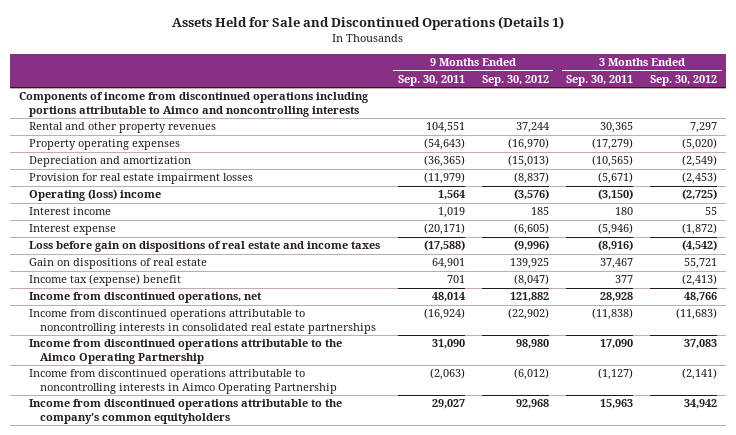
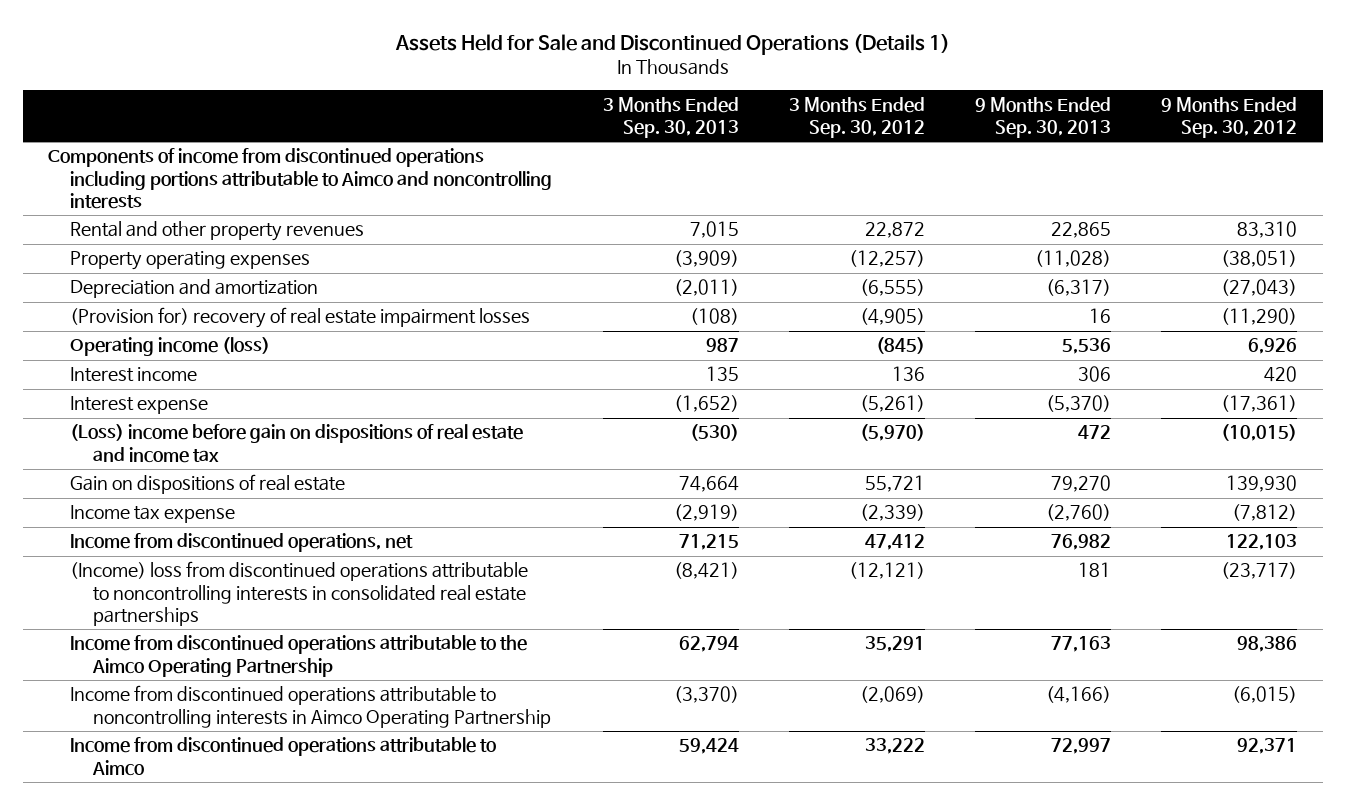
[397,74,465,86] Sep. 30, 2011 -> none
[566,74,634,86] Sep. 30, 2011 -> none
none -> [602,96,739,139] 3 Months Ended Sep. 30, 2013
none -> [975,96,1112,139] 9 Months Ended Sep. 30, 2013
[515,122,549,134] 37,244 -> [1237,221,1298,239] 83,310
[690,122,718,134] 7,297 -> [864,222,925,239] 22,872
[507,138,549,151] (16,970) -> [1221,250,1298,268] (38,051)
[682,138,718,151] (5,020) -> [848,250,925,268] (12,257)
[507,155,549,168] (15,013) -> [1221,279,1298,297] (27,043)
[682,155,718,168] (2,549) -> [859,279,925,297] (6,555)
[29,173,254,185] Provision for real estate impairment losses -> [70,307,531,329] (Provision for) recovery of real estate impairment losses
[513,172,549,185] (8,837) -> [1221,308,1298,326] (11,290)
[682,172,718,185] (2,453) -> [859,308,925,326] (4,905)
[29,189,162,202] Operating (loss) income -> [70,337,271,357] Operating income (loss)
[513,189,549,201] (3,576) -> [1248,338,1298,355] 6,926
[682,189,718,201] (2,725) -> [875,337,925,355] (845)
[530,207,549,216] 185 -> [1264,366,1298,383] 420
[705,207,718,216] 55 -> [891,366,925,382] 136
[513,223,549,236] (6,605) -> [1221,395,1298,413] (17,361)
[682,223,718,236] (1,872) -> [859,395,925,413] (5,261)
[29,241,381,253] Loss before gain on dispositions of real estate and income taxes -> [70,424,524,463] (Loss) income before gain on dispositions of real estate and income tax
[513,240,549,252] (9,996) -> [1221,424,1298,442] (10,015)
[682,240,718,252] (4,542) -> [859,424,925,442] (5,970)
[509,258,549,270] 139,925 -> [1226,475,1298,493] 139,930
[29,274,182,287] Income tax (expense) benefit -> [70,505,236,524] Income tax expense
[513,274,549,287] (8,047) -> [1232,504,1298,522] (7,812)
[682,274,718,287] (2,413) -> [859,504,925,522] (2,339)
[509,292,549,303] 121,882 -> [1226,534,1298,551] 122,103
[684,292,718,303] 48,766 -> [864,534,925,551] 47,412
[29,309,377,334] Income from discontinued operations attributable to noncontrolling interests in consolidated real estate partnerships -> [70,561,529,627] (Income) loss from discontinued operations attributable to noncontrolling interests in consolidated real estate partnerships
[507,308,549,321] (22,902) -> [1221,562,1298,580] (23,717)
[676,308,718,321] (11,683) -> [848,562,925,580] (12,121)
[515,339,549,350] 98,980 -> [1237,636,1298,653] 98,386
[684,339,718,350] 37,083 -> [864,636,925,653] 35,291
[513,368,549,381] (6,012) -> [1232,686,1298,704] (6,015)
[682,368,718,381] (2,141) -> [859,686,925,704] (2,069)
[29,399,343,424] Income from discontinued operations attributable to the company's common equityholders -> [70,737,497,776] Income from discontinued operations attributable to Aimco
[515,399,549,410] 92,968 -> [1237,738,1298,755] 92,371
[684,399,718,410] 34,942 -> [864,738,925,755] 33,222

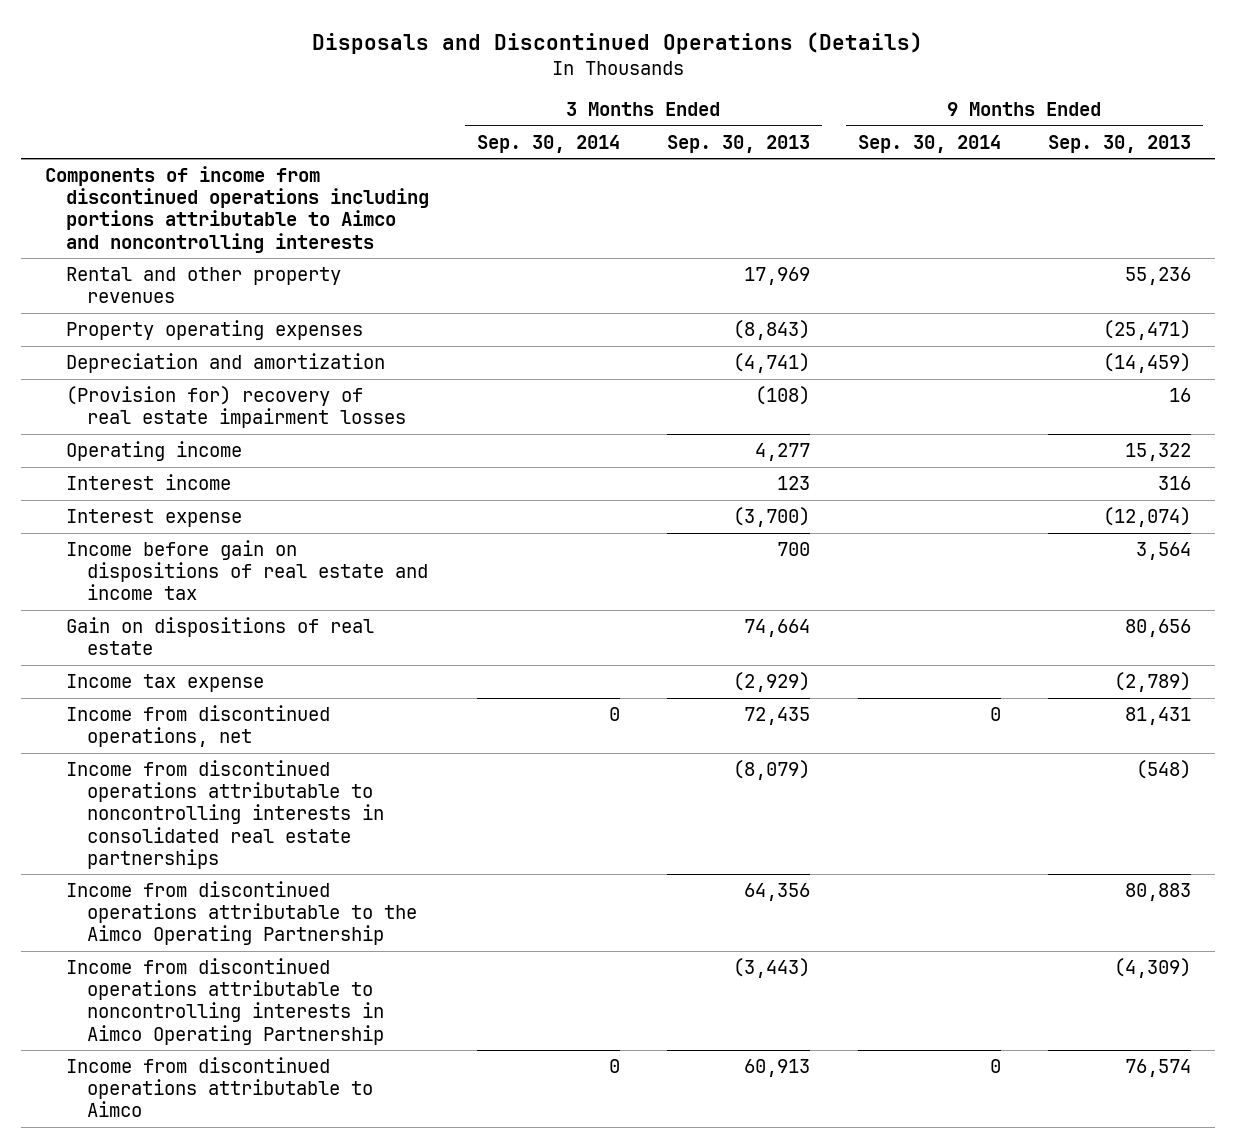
[394,33,950,55] Assets Held for Sale and Discontinued Operations (Details 1) -> [311,31,923,54] Disposals and Discontinued Operations (Details)
[788,96,925,139] 3 Months Ended Sep. 30, 2012 -> none
[1161,96,1298,139] 9 Months Ended Sep. 30, 2012 -> none
none -> [476,134,620,153] Sep. 30, 2014
none -> [857,134,1001,153] Sep. 30, 2014
[689,221,739,239] 7,015 -> [744,267,811,286] 17,969
[1051,222,1112,239] 22,865 -> [1125,267,1192,286] 55,236
[673,250,739,268] (3,909) -> [733,320,811,341] (8,843)
[1035,250,1112,268] (11,028) -> [1103,320,1192,341] (25,471)
[673,279,739,297] (2,011) -> [733,353,811,374] (4,741)
[1046,279,1112,297] (6,317) -> [1103,353,1192,374] (14,459)
[70,337,271,357] Operating income (loss) -> [66,441,243,462] Operating income
[705,338,739,353] 987 -> [755,443,811,462] 4,277
[1062,338,1112,355] 5,536 -> [1125,443,1192,462] 15,322
[705,366,739,382] 135 -> [777,476,811,491] 123
[1078,366,1112,383] 306 -> [1158,476,1192,491] 316
[673,395,739,413] (1,652) -> [733,507,811,528] (3,700)
[1046,395,1112,413] (5,370) -> [1103,507,1192,528] (12,074)
[70,424,524,463] (Loss) income before gain on dispositions of real estate and income tax -> [66,540,429,601] Income before gain on dispositions of real estate and income tax
[689,424,739,442] (530) -> [777,542,811,557] 700
[1078,425,1112,440] 472 -> [1136,542,1192,561] 3,564
[1051,475,1112,493] 79,270 -> [1125,619,1192,638] 80,656
[673,504,739,522] (2,919) -> [733,672,811,693] (2,929)
[1046,504,1112,522] (2,760) -> [1114,672,1192,693] (2,789)
[678,534,739,551] 71,215 -> [744,707,811,726] 72,435
[1051,534,1112,551] 76,982 -> [1125,707,1192,726] 81,431
[70,561,529,627] (Income) loss from discontinued operations attributable to noncontrolling interests in consolidated real estate partnerships -> [66,760,385,869] Income from discontinued operations attributable to noncontrolling interests in consolidated real estate partnerships
[673,562,739,580] (8,421) -> [733,760,811,781] (8,079)
[1078,562,1112,578] 181 -> [1136,760,1192,780] (548)
[678,636,739,653] 62,794 -> [744,883,811,902] 64,356
[1051,636,1112,653] 77,163 -> [1125,883,1192,902] 80,883
[673,686,739,704] (3,370) -> [733,958,811,979] (3,443)
[1046,686,1112,704] (4,166) -> [1114,958,1192,979] (4,309)
[678,738,739,755] 59,424 -> [744,1059,811,1078] 60,913
[1051,738,1112,755] 72,997 -> [1125,1059,1192,1078] 76,574

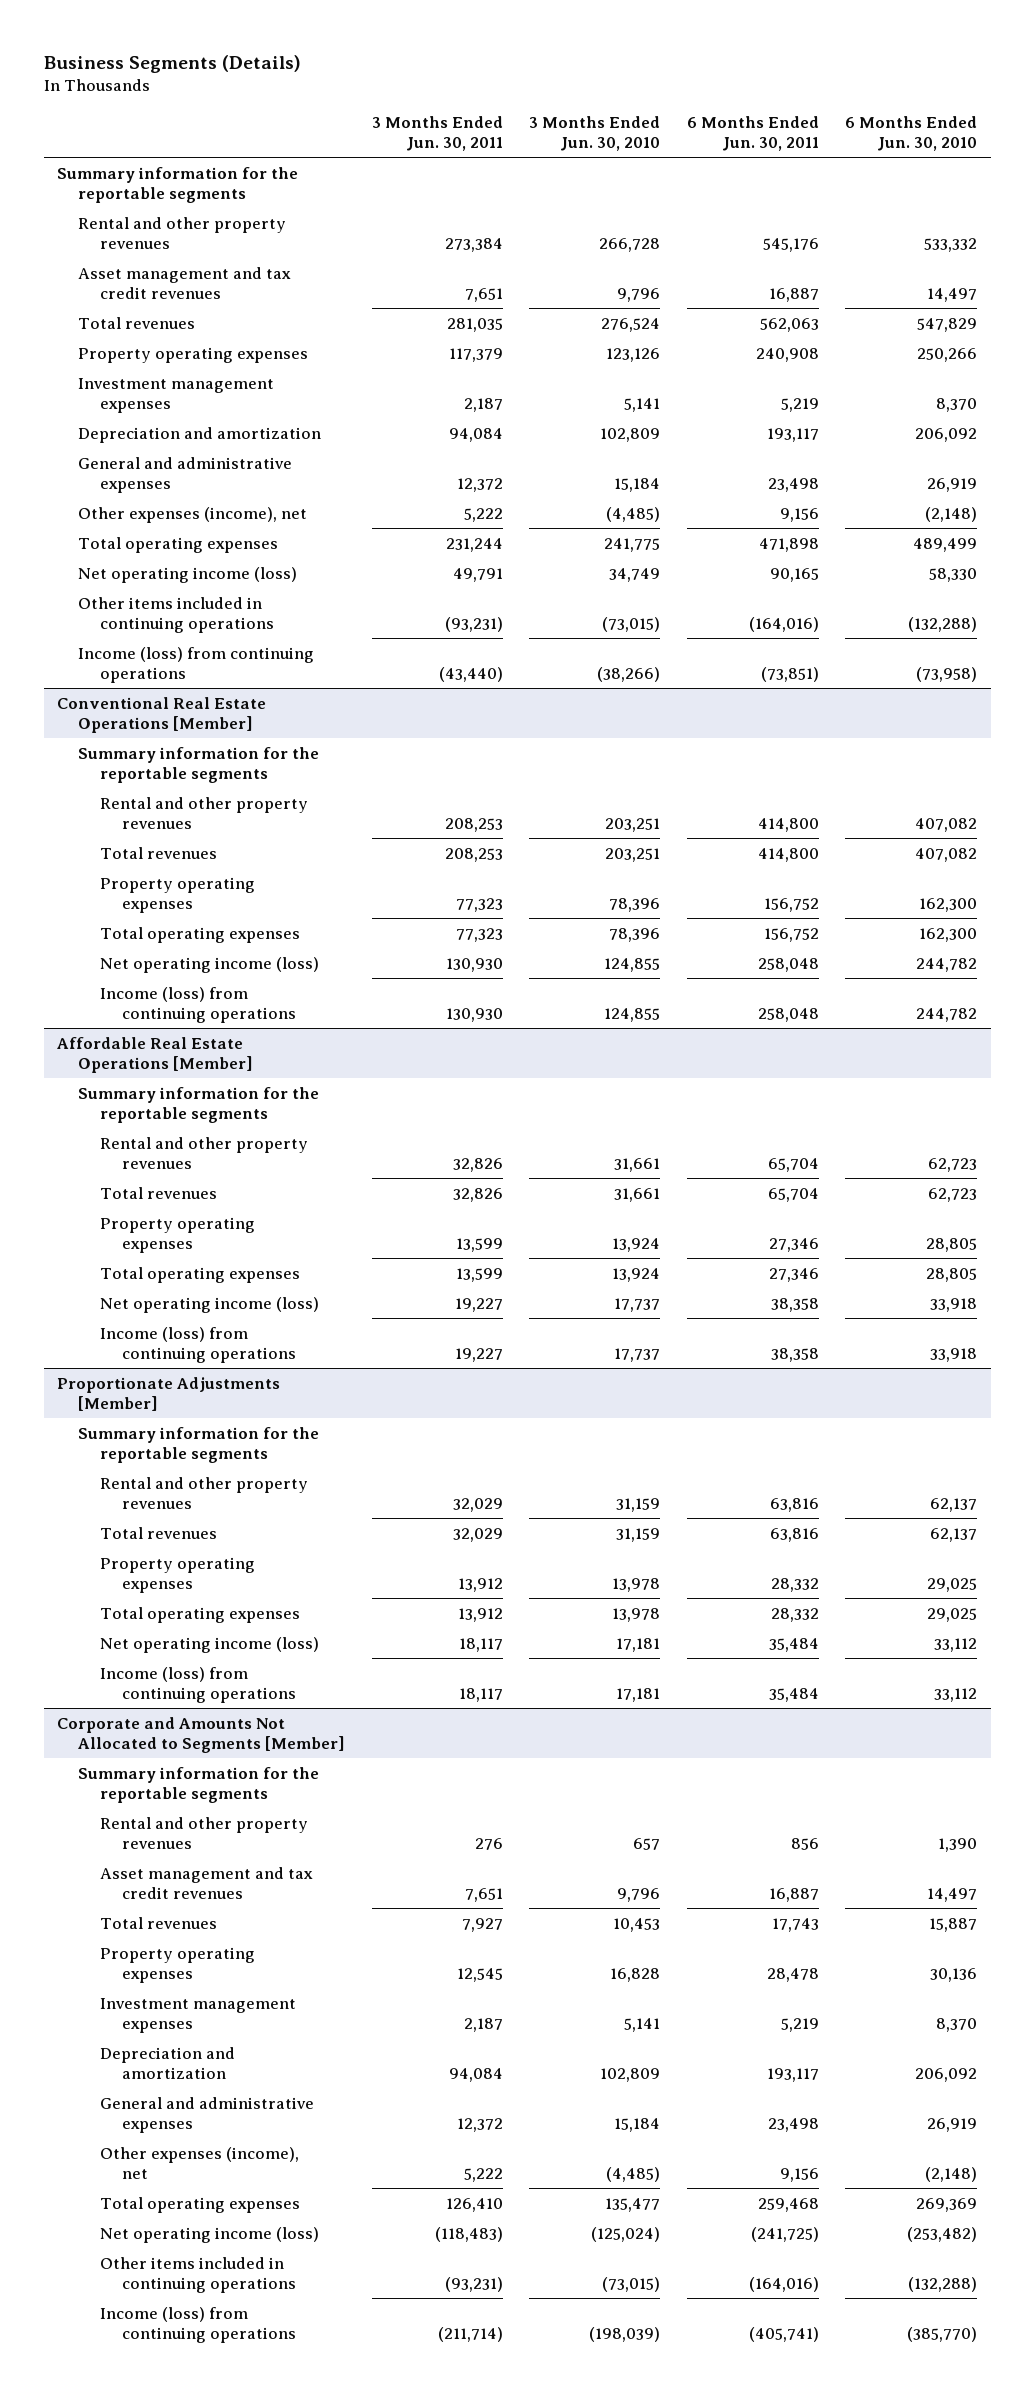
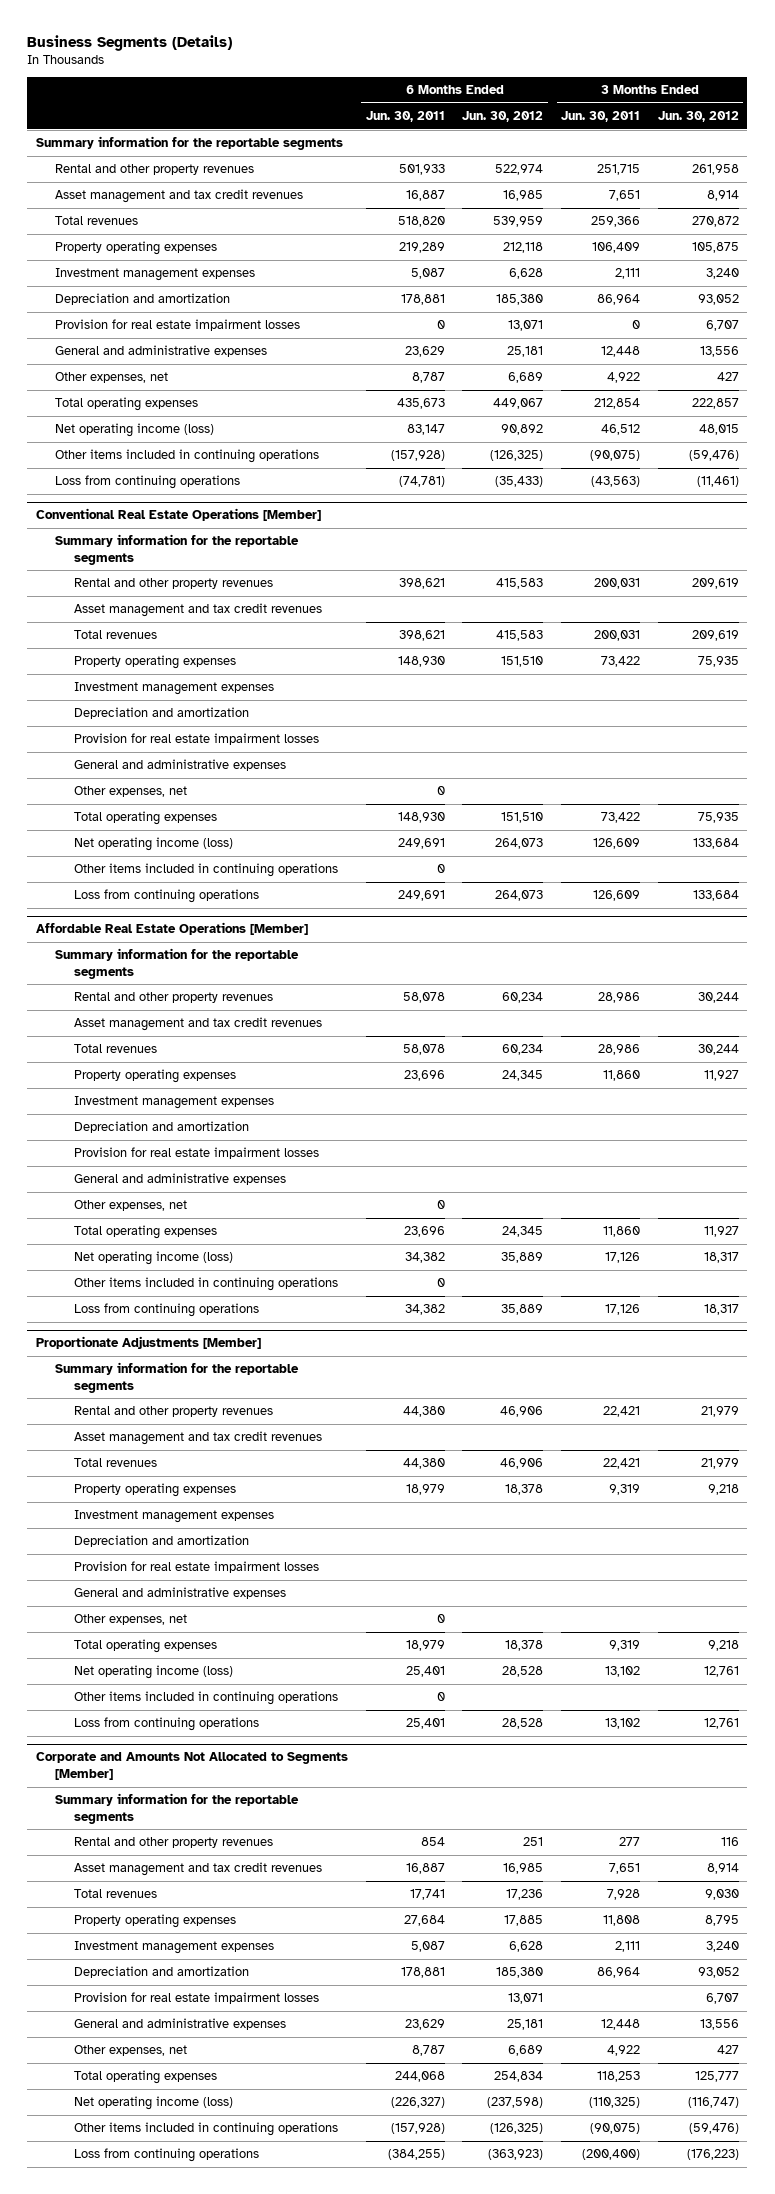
[529,115,661,152] 3 Months Ended Jun. 30, 2010 -> none
[845,115,978,152] 6 Months Ended Jun. 30, 2010 -> none
none -> [462,110,544,122] Jun. 30, 2012
none -> [657,110,739,122] Jun. 30, 2012
[444,237,503,252] 273,384 -> [596,164,640,176] 251,715
[762,237,819,252] 545,176 -> [398,164,445,176] 501,933
[446,317,503,332] 281,035 -> [590,216,640,228] 259,366
[759,317,819,332] 562,063 -> [397,216,445,228] 518,820
[448,347,503,362] 117,379 -> [591,242,640,254] 106,409
[755,347,819,362] 240,908 -> [398,242,445,254] 219,289
[463,397,503,412] 2,187 -> [614,268,640,280] 2,111
[780,397,819,412] 5,219 -> [410,268,445,280] 5,087
[448,427,503,442] 94,084 -> [596,294,640,306] 86,964
[766,427,819,442] 193,117 -> [400,294,445,306] 178,881
none -> [55,319,301,332] Provision for real estate impairment losses
[456,477,503,492] 12,372 -> [600,346,640,358] 12,448
[767,477,819,492] 23,498 -> [404,346,445,358] 23,629
[78,506,308,523] Other expenses (income), net -> [55,372,169,384] Other expenses, net
[463,507,503,522] 5,222 -> [606,372,640,384] 4,922
[779,507,819,522] 9,156 -> [411,372,445,384] 8,787
[445,537,503,552] 231,244 -> [593,398,640,410] 212,854
[758,537,819,552] 471,898 -> [396,398,445,410] 435,673
[452,567,503,582] 49,791 -> [600,424,640,436] 46,512
[769,567,819,582] 90,165 -> [406,424,445,436] 83,147
[444,616,503,632] (93,231) -> [589,450,640,462] (90,075)
[748,616,819,632] (164,016) -> [390,450,445,462] (157,928)
[78,646,315,683] Income (loss) from continuing operations -> [55,475,241,490] Loss from continuing operations
[438,666,503,682] (43,440) -> [590,476,640,488] (43,563)
[760,666,819,682] (73,851) -> [398,476,445,488] (74,781)
[444,817,503,832] 208,253 -> [593,578,640,590] 200,031
[757,817,819,832] 414,800 -> [398,578,445,590] 398,621
none -> [73,603,322,618] Asset management and tax credit revenues
[444,847,503,862] 208,253 -> [593,630,640,642] 200,031
[757,847,819,862] 414,800 -> [398,630,445,642] 398,621
[455,897,503,912] 77,323 -> [600,656,640,668] 73,422
[763,897,819,912] 156,752 -> [397,656,445,668] 148,930
none -> [73,682,274,696] Investment management expenses
none -> [73,707,249,720] Depreciation and amortization
none -> [73,733,319,746] Provision for real estate impairment losses
none -> [73,759,286,772] General and administrative expenses
none -> [73,786,187,798] Other expenses, net
[455,927,503,942] 77,323 -> [600,812,640,824] 73,422
[763,927,819,942] 156,752 -> [397,812,445,824] 148,930
[445,957,503,972] 130,930 -> [592,838,640,850] 126,609
[757,957,819,972] 258,048 -> [397,838,445,850] 249,691
none -> [73,863,338,878] Other items included in continuing operations
[100,986,296,1023] Income (loss) from continuing operations -> [73,889,259,904] Loss from continuing operations
[445,1007,503,1022] 130,930 -> [592,890,640,902] 126,609
[757,1007,819,1022] 258,048 -> [397,890,445,902] 249,691
[452,1157,503,1172] 32,826 -> [597,992,640,1004] 28,986
[767,1157,819,1172] 65,704 -> [402,992,445,1004] 58,078
none -> [73,1017,322,1032] Asset management and tax credit revenues
[452,1187,503,1202] 32,826 -> [597,1044,640,1056] 28,986
[767,1187,819,1202] 65,704 -> [402,1044,445,1056] 58,078
[455,1237,503,1252] 13,599 -> [602,1070,640,1082] 11,860
[768,1237,819,1252] 27,346 -> [403,1070,445,1082] 23,696
none -> [73,1096,274,1110] Investment management expenses
none -> [73,1121,249,1134] Depreciation and amortization
none -> [73,1147,319,1160] Provision for real estate impairment losses
none -> [73,1173,286,1186] General and administrative expenses
none -> [73,1200,187,1212] Other expenses, net
[455,1267,503,1282] 13,599 -> [602,1226,640,1238] 11,860
[768,1267,819,1282] 27,346 -> [403,1226,445,1238] 23,696
[454,1297,503,1312] 19,227 -> [604,1252,640,1264] 17,126
[770,1297,819,1312] 38,358 -> [404,1252,445,1264] 34,382
none -> [73,1277,338,1292] Other items included in continuing operations
[100,1326,296,1363] Income (loss) from continuing operations -> [73,1303,259,1318] Loss from continuing operations
[454,1347,503,1362] 19,227 -> [604,1304,640,1316] 17,126
[770,1347,819,1362] 38,358 -> [404,1304,445,1316] 34,382
[452,1497,503,1512] 32,029 -> [602,1406,640,1418] 22,421
[769,1497,819,1512] 63,816 -> [402,1406,445,1418] 44,380
none -> [73,1431,322,1446] Asset management and tax credit revenues
[452,1527,503,1542] 32,029 -> [602,1458,640,1470] 22,421
[769,1527,819,1542] 63,816 -> [402,1458,445,1470] 44,380
[457,1577,503,1592] 13,912 -> [608,1484,640,1496] 9,319
[770,1577,819,1592] 28,332 -> [405,1484,445,1496] 18,979
none -> [73,1510,274,1524] Investment management expenses
none -> [73,1535,249,1548] Depreciation and amortization
none -> [73,1561,319,1574] Provision for real estate impairment losses
none -> [73,1587,286,1600] General and administrative expenses
none -> [73,1614,187,1626] Other expenses, net
[457,1607,503,1622] 13,912 -> [608,1640,640,1652] 9,319
[770,1607,819,1622] 28,332 -> [405,1640,445,1652] 18,979
[458,1637,503,1652] 18,117 -> [604,1666,640,1678] 13,102
[768,1637,819,1652] 35,484 -> [405,1666,445,1678] 25,401
none -> [73,1691,338,1706] Other items included in continuing operations
[100,1666,296,1703] Income (loss) from continuing operations -> [73,1717,259,1732] Loss from continuing operations
[458,1687,503,1702] 18,117 -> [604,1718,640,1730] 13,102
[768,1687,819,1702] 35,484 -> [405,1718,445,1730] 25,401
[474,1837,503,1850] 276 -> [618,1837,640,1847] 277
[790,1837,819,1850] 856 -> [420,1837,445,1847] 854
[461,1917,503,1932] 7,927 -> [606,1889,640,1901] 7,928
[771,1917,819,1932] 17,743 -> [409,1889,445,1901] 17,741
[456,1967,503,1982] 12,545 -> [602,1915,640,1927] 11,808
[766,1967,819,1982] 28,478 -> [403,1915,445,1927] 27,684
[463,2017,503,2032] 2,187 -> [614,1941,640,1953] 2,111
[780,2017,819,2032] 5,219 -> [410,1941,445,1953] 5,087
[448,2067,503,2082] 94,084 -> [596,1967,640,1979] 86,964
[766,2067,819,2082] 193,117 -> [400,1967,445,1979] 178,881
none -> [73,1992,319,2005] Provision for real estate impairment losses
[456,2117,503,2132] 12,372 -> [600,2019,640,2031] 12,448
[767,2117,819,2132] 23,498 -> [404,2019,445,2031] 23,629
[100,2146,300,2179] Other expenses (income), net -> [73,2045,187,2057] Other expenses, net
[463,2167,503,2182] 5,222 -> [606,2045,640,2057] 4,922
[779,2167,819,2182] 9,156 -> [411,2045,445,2057] 8,787
[445,2197,503,2212] 126,410 -> [596,2071,640,2083] 118,253
[757,2197,819,2212] 259,468 -> [394,2071,445,2083] 244,068
[434,2226,503,2242] (118,483) -> [588,2097,640,2109] (110,325)
[750,2226,819,2242] (241,725) -> [390,2097,445,2109] (226,327)
[444,2276,503,2292] (93,231) -> [589,2123,640,2135] (90,075)
[748,2276,819,2292] (164,016) -> [390,2123,445,2135] (157,928)
[100,2306,296,2343] Income (loss) from continuing operations -> [73,2148,259,2163] Loss from continuing operations
[437,2326,503,2342] (211,714) -> [581,2149,640,2161] (200,400)
[748,2326,819,2342] (405,741) -> [387,2149,445,2161] (384,255)

